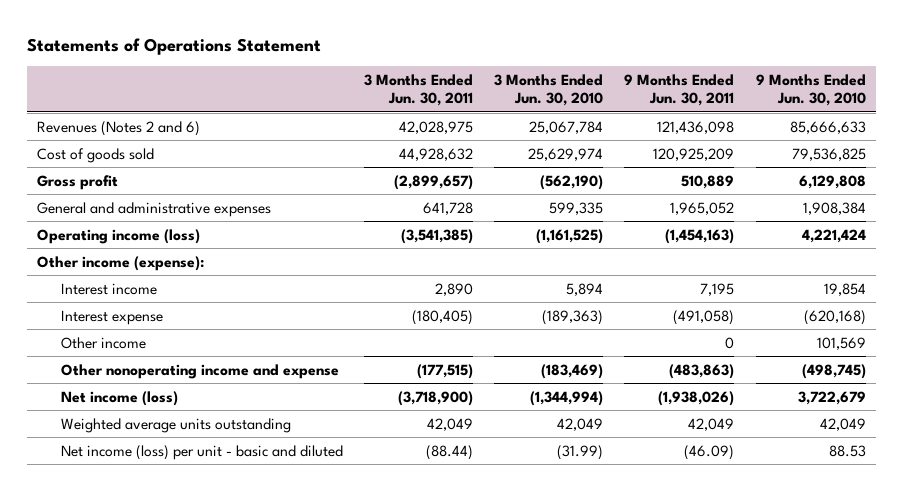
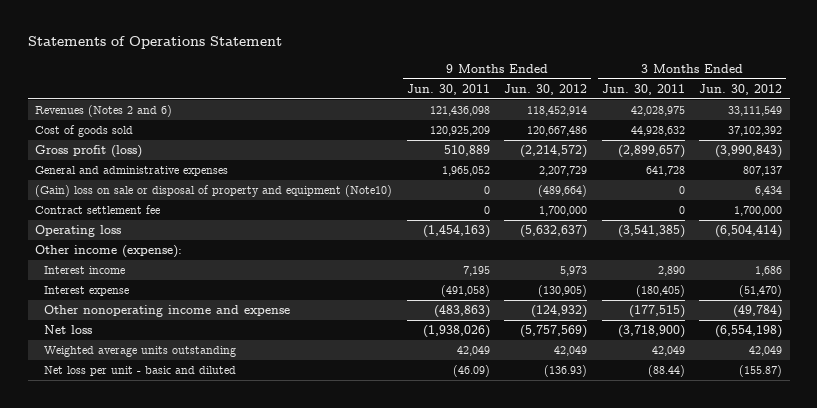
[494,74,604,107] 3 Months Ended Jun. 30, 2010 -> none
[755,74,866,107] 9 Months Ended Jun. 30, 2010 -> none
none -> [504,83,588,95] Jun. 30, 2012
none -> [699,83,783,95] Jun. 30, 2012
[37,174,119,190] Gross profit -> [35,145,143,159] Gross profit (loss)
none -> [35,185,393,198] (Gain) loss on sale or disposal of property and equipment (Note10)
none -> [35,205,161,215] Contract settlement fee
[37,228,201,244] Operating income (loss) -> [35,225,122,238] Operating loss
[60,336,146,349] Other income -> none
[60,390,178,406] Net income (loss) -> [43,325,92,335] Net loss
[60,444,343,460] Net income (loss) per unit - basic and diluted -> [43,366,236,377] Net loss per unit - basic and diluted

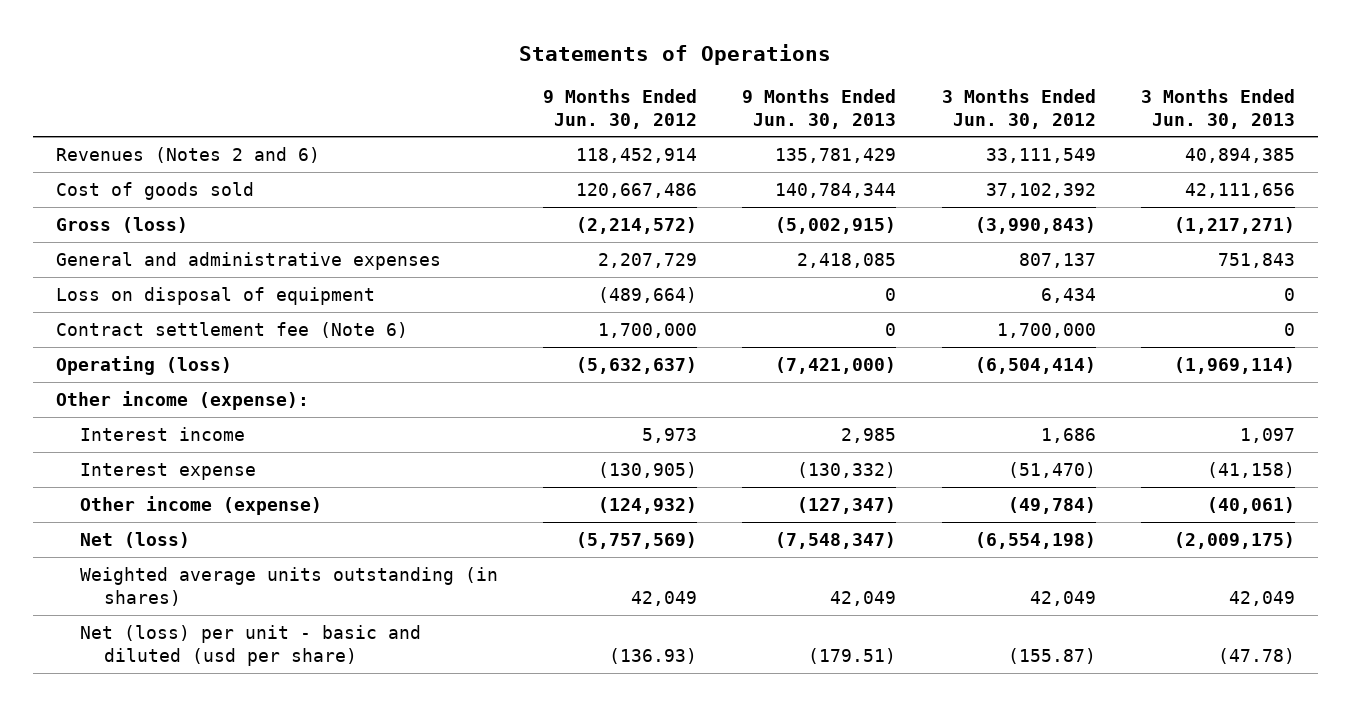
[27,36,282,50] Statements of Operations Statement -> [519,43,832,65] Statements of Operations
[406,83,490,95] Jun. 30, 2011 -> none
[601,83,685,95] Jun. 30, 2011 -> none
none -> [742,88,897,129] 9 Months Ended Jun. 30, 2013
none -> [1141,88,1296,129] 3 Months Ended Jun. 30, 2013
[35,145,143,159] Gross profit (loss) -> [55,216,188,233] Gross (loss)
[35,185,393,198] (Gain) loss on sale or disposal of property and equipment (Note10) -> [55,286,375,305] Loss on disposal of equipment
[35,205,161,215] Contract settlement fee -> [55,321,408,338] Contract settlement fee (Note 6)
[35,225,122,238] Operating loss -> [55,355,232,375] Operating (loss)
[43,305,290,318] Other nonoperating income and expense -> [79,495,322,515] Other income (expense)
[43,325,92,335] Net loss -> [79,531,190,548] Net (loss)
[43,346,236,358] Weighted average units outstanding -> [79,566,498,606] Weighted average units outstanding (in shares)
[43,366,236,377] Net loss per unit - basic and diluted -> [79,624,421,666] Net (loss) per unit - basic and diluted (usd per share)

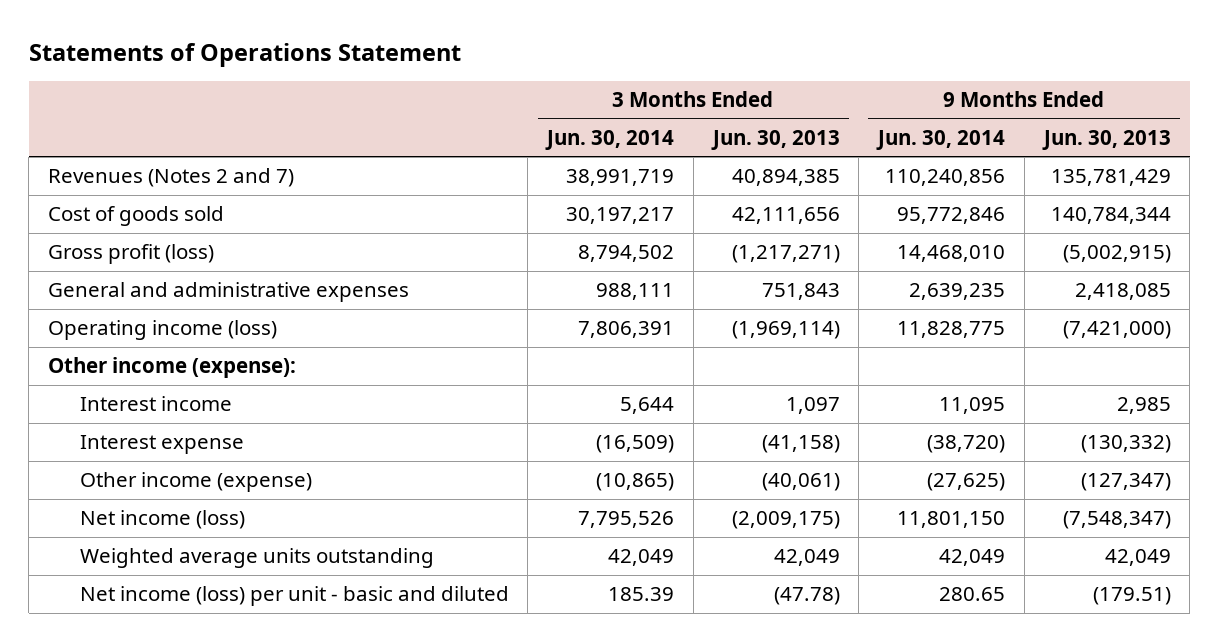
[519,43,832,65] Statements of Operations -> [28,42,461,67] Statements of Operations Statement
[543,88,698,129] 9 Months Ended Jun. 30, 2012 -> none
[941,88,1096,129] 3 Months Ended Jun. 30, 2012 -> none
none -> [545,129,675,150] Jun. 30, 2014
none -> [876,129,1006,150] Jun. 30, 2014
[55,146,320,163] Revenues (Notes 2 and 6) -> [48,168,295,188] Revenues (Notes 2 and 7)
[55,216,188,233] Gross (loss) -> [48,244,215,265] Gross profit (loss)
[55,286,375,305] Loss on disposal of equipment -> none
[55,321,408,338] Contract settlement fee (Note 6) -> none
[55,355,232,375] Operating (loss) -> [48,320,278,341] Operating income (loss)
[79,531,190,548] Net (loss) -> [79,510,245,530] Net income (loss)
[79,566,498,606] Weighted average units outstanding (in shares) -> [79,548,434,569] Weighted average units outstanding
[79,624,421,666] Net (loss) per unit - basic and diluted (usd per share) -> [79,586,509,607] Net income (loss) per unit - basic and diluted

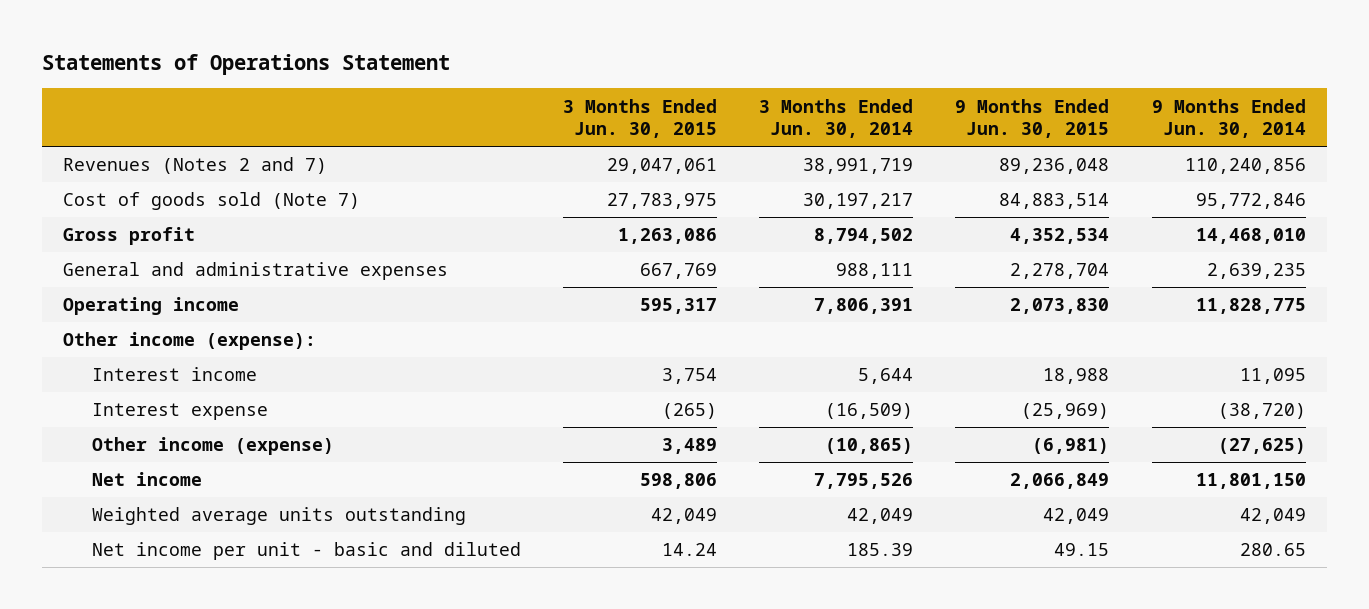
[710,129,840,150] Jun. 30, 2013 -> none
[1041,129,1171,150] Jun. 30, 2013 -> none
none -> [563,98,718,138] 3 Months Ended Jun. 30, 2015
none -> [955,98,1110,138] 9 Months Ended Jun. 30, 2015
[48,206,225,227] Cost of goods sold -> [63,192,361,211] Cost of goods sold (Note 7)
[48,244,215,265] Gross profit (loss) -> [63,227,196,246] Gross profit
[48,320,278,341] Operating income (loss) -> [63,297,240,316] Operating income
[79,510,245,530] Net income (loss) -> [91,472,202,487] Net income
[79,586,509,607] Net income (loss) per unit - basic and diluted -> [91,542,521,561] Net income per unit - basic and diluted

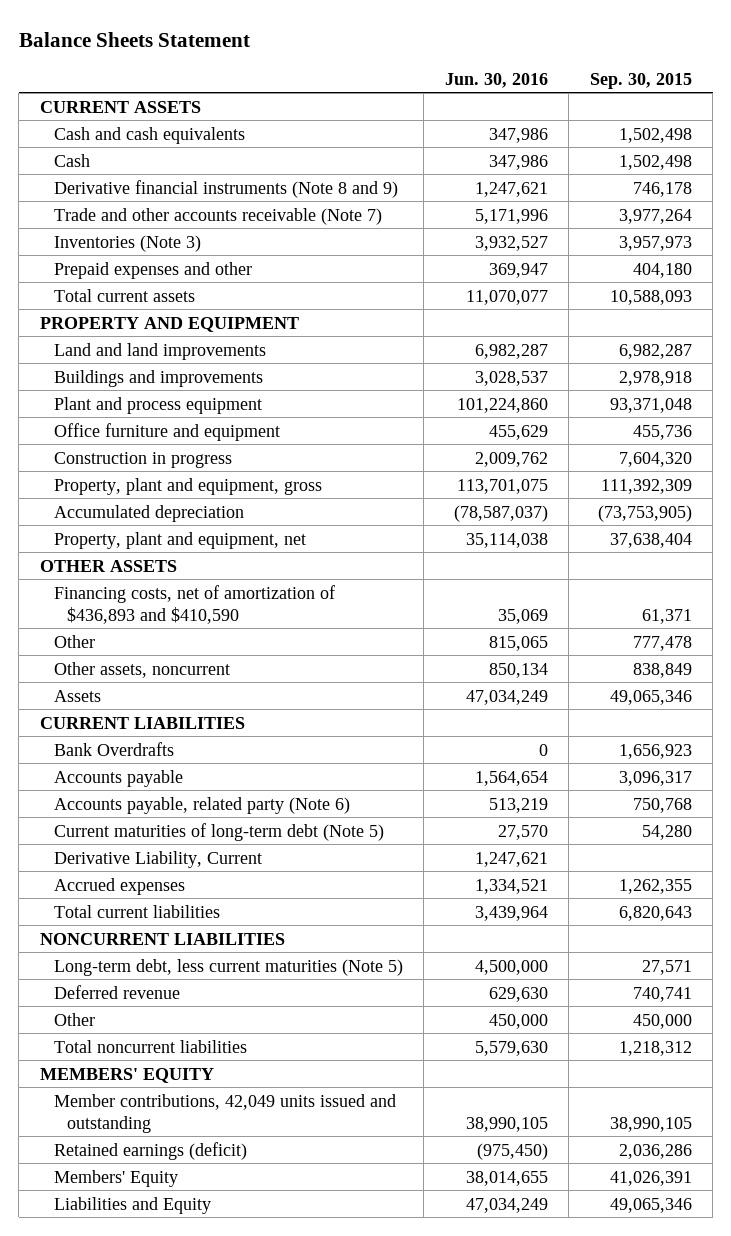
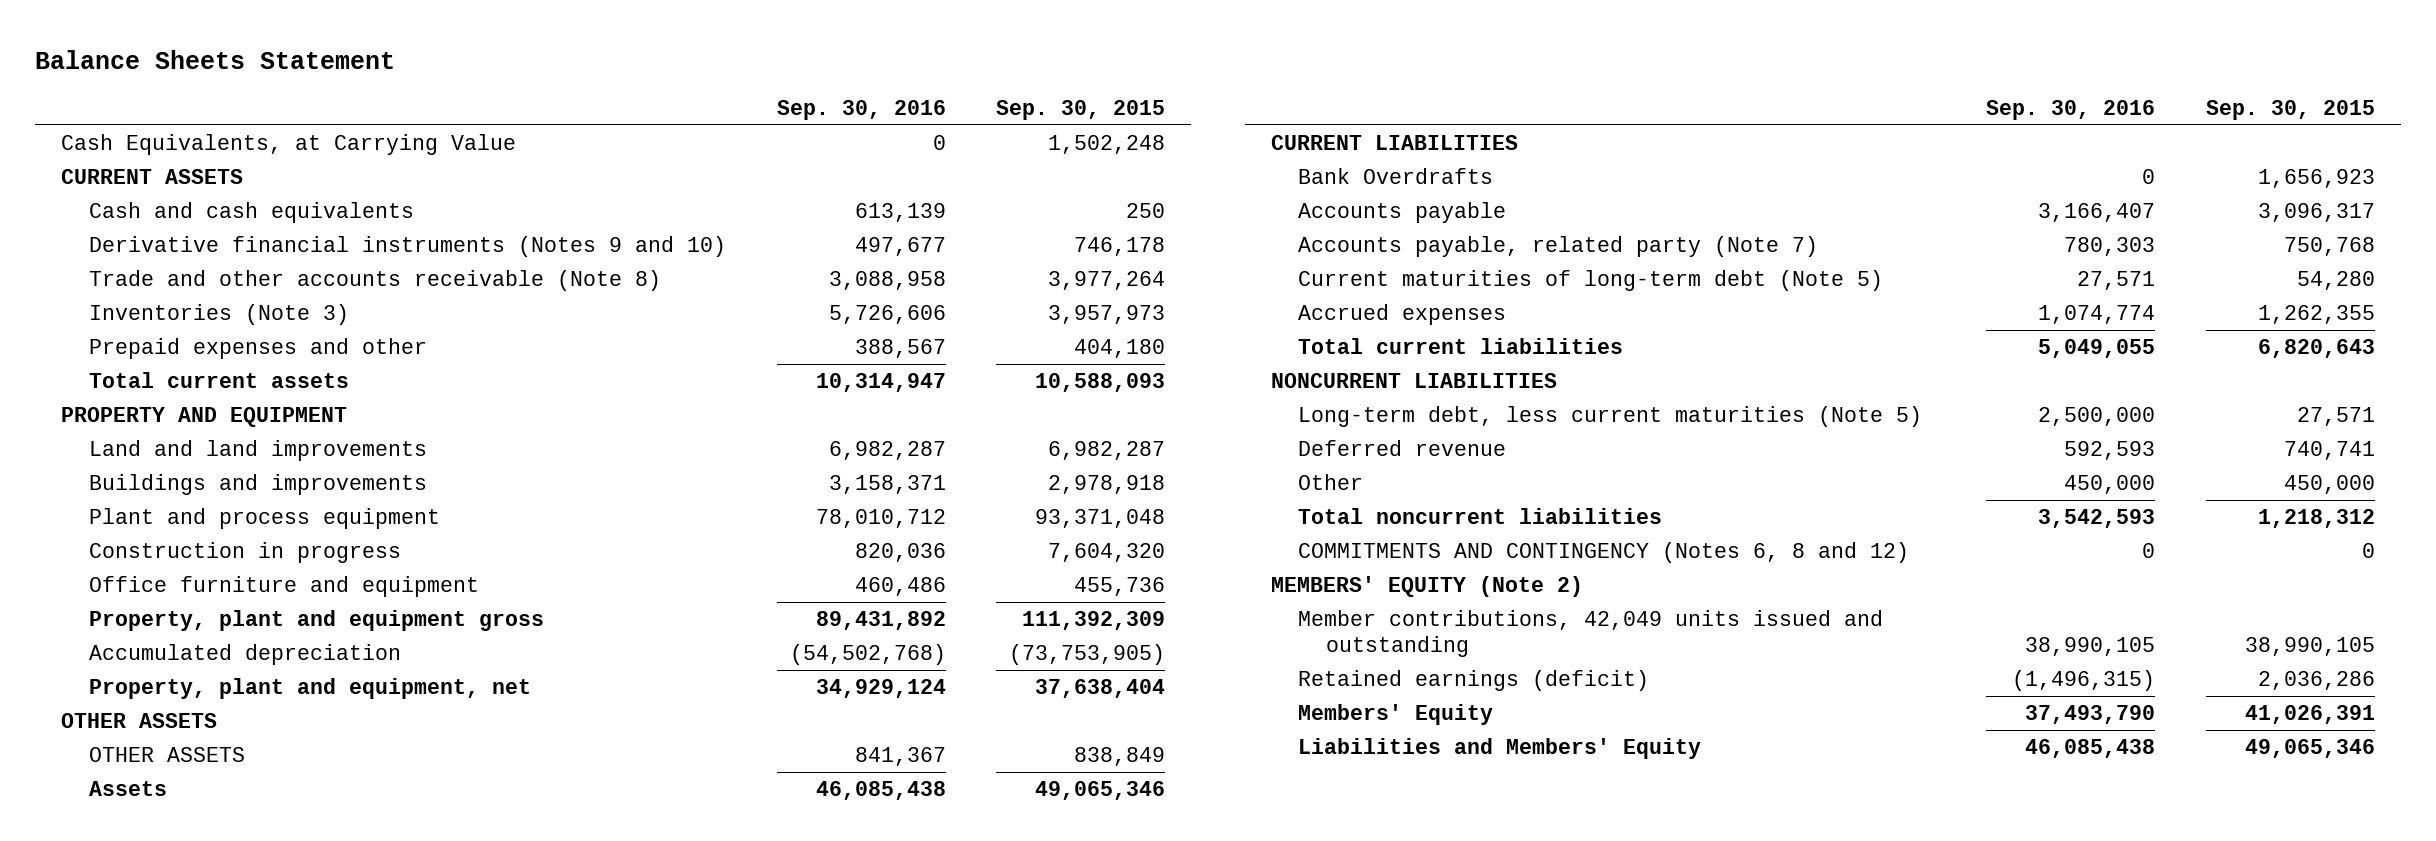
[444,72,548,88] Jun. 30, 2016 -> none
none -> [776,99,946,120] Sep. 30, 2016
none -> [60,134,516,156] Cash Equivalents, at Carrying Value
[53,153,90,167] Cash -> none
[618,127,692,143] 1,502,498 -> [1126,203,1166,219] 250
[53,179,398,198] Derivative financial instruments (Note 8 and 9) -> [88,236,726,258] Derivative financial instruments (Notes 9 and 10)
[53,207,382,225] Trade and other accounts receivable (Note 7) -> [88,270,661,292] Trade and other accounts receivable (Note 8)
[53,422,280,441] Office furniture and equipment -> [88,576,479,598] Office furniture and equipment
[53,477,322,495] Property, plant and equipment, gross -> [88,610,544,632] Property, plant and equipment gross
[53,584,335,624] Financing costs, net of amortization of $436,893 and $410,590 -> none
[53,661,230,678] Other assets, noncurrent -> none
[53,634,95,648] Other -> [88,747,245,763] OTHER ASSETS
[632,635,692,651] 777,478 -> [1074,747,1166,767] 838,849
[53,796,350,814] Accounts payable, related party (Note 6) -> [1298,236,1819,258] Accounts payable, related party (Note 7)
[53,850,262,868] Derivative Liability, Current -> none
none -> [1298,542,1910,564] COMMITMENTS AND CONTINGENCY (Notes 6, 8 and 12)
[39,1067,214,1083] MEMBERS' EQUITY -> [1270,576,1583,598] MEMBERS' EQUITY (Note 2)
[53,1196,211,1214] Liabilities and Equity -> [1298,738,1702,760] Liabilities and Members' Equity

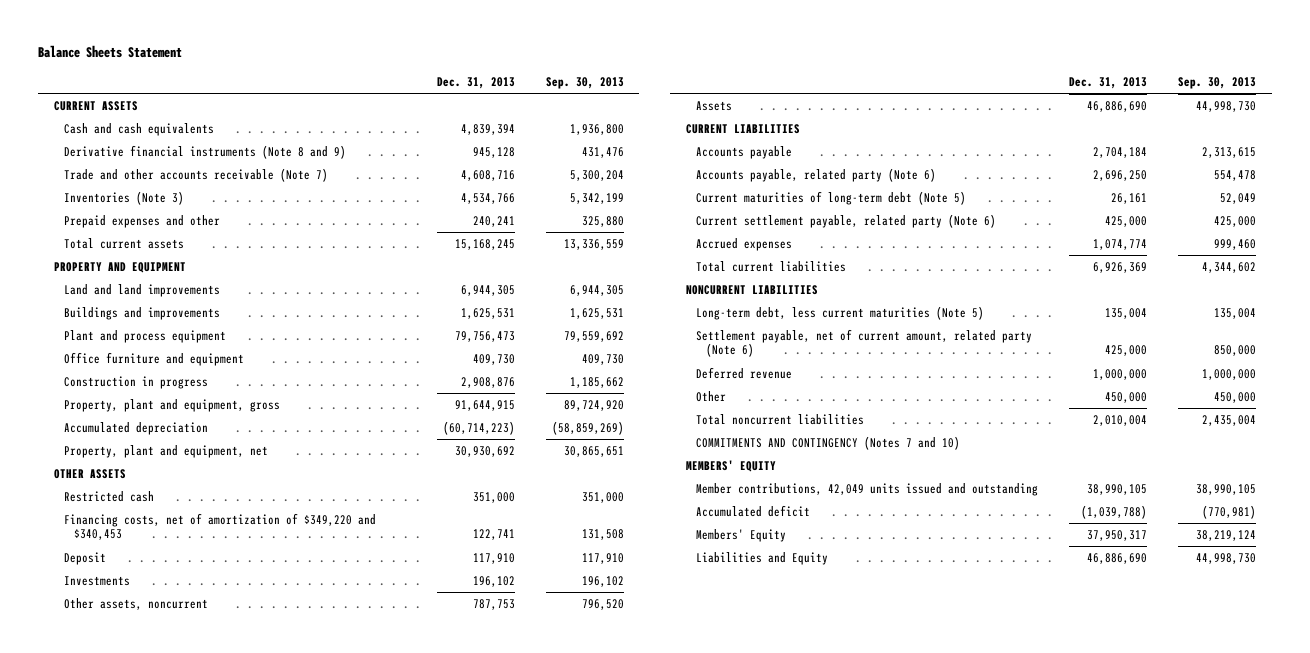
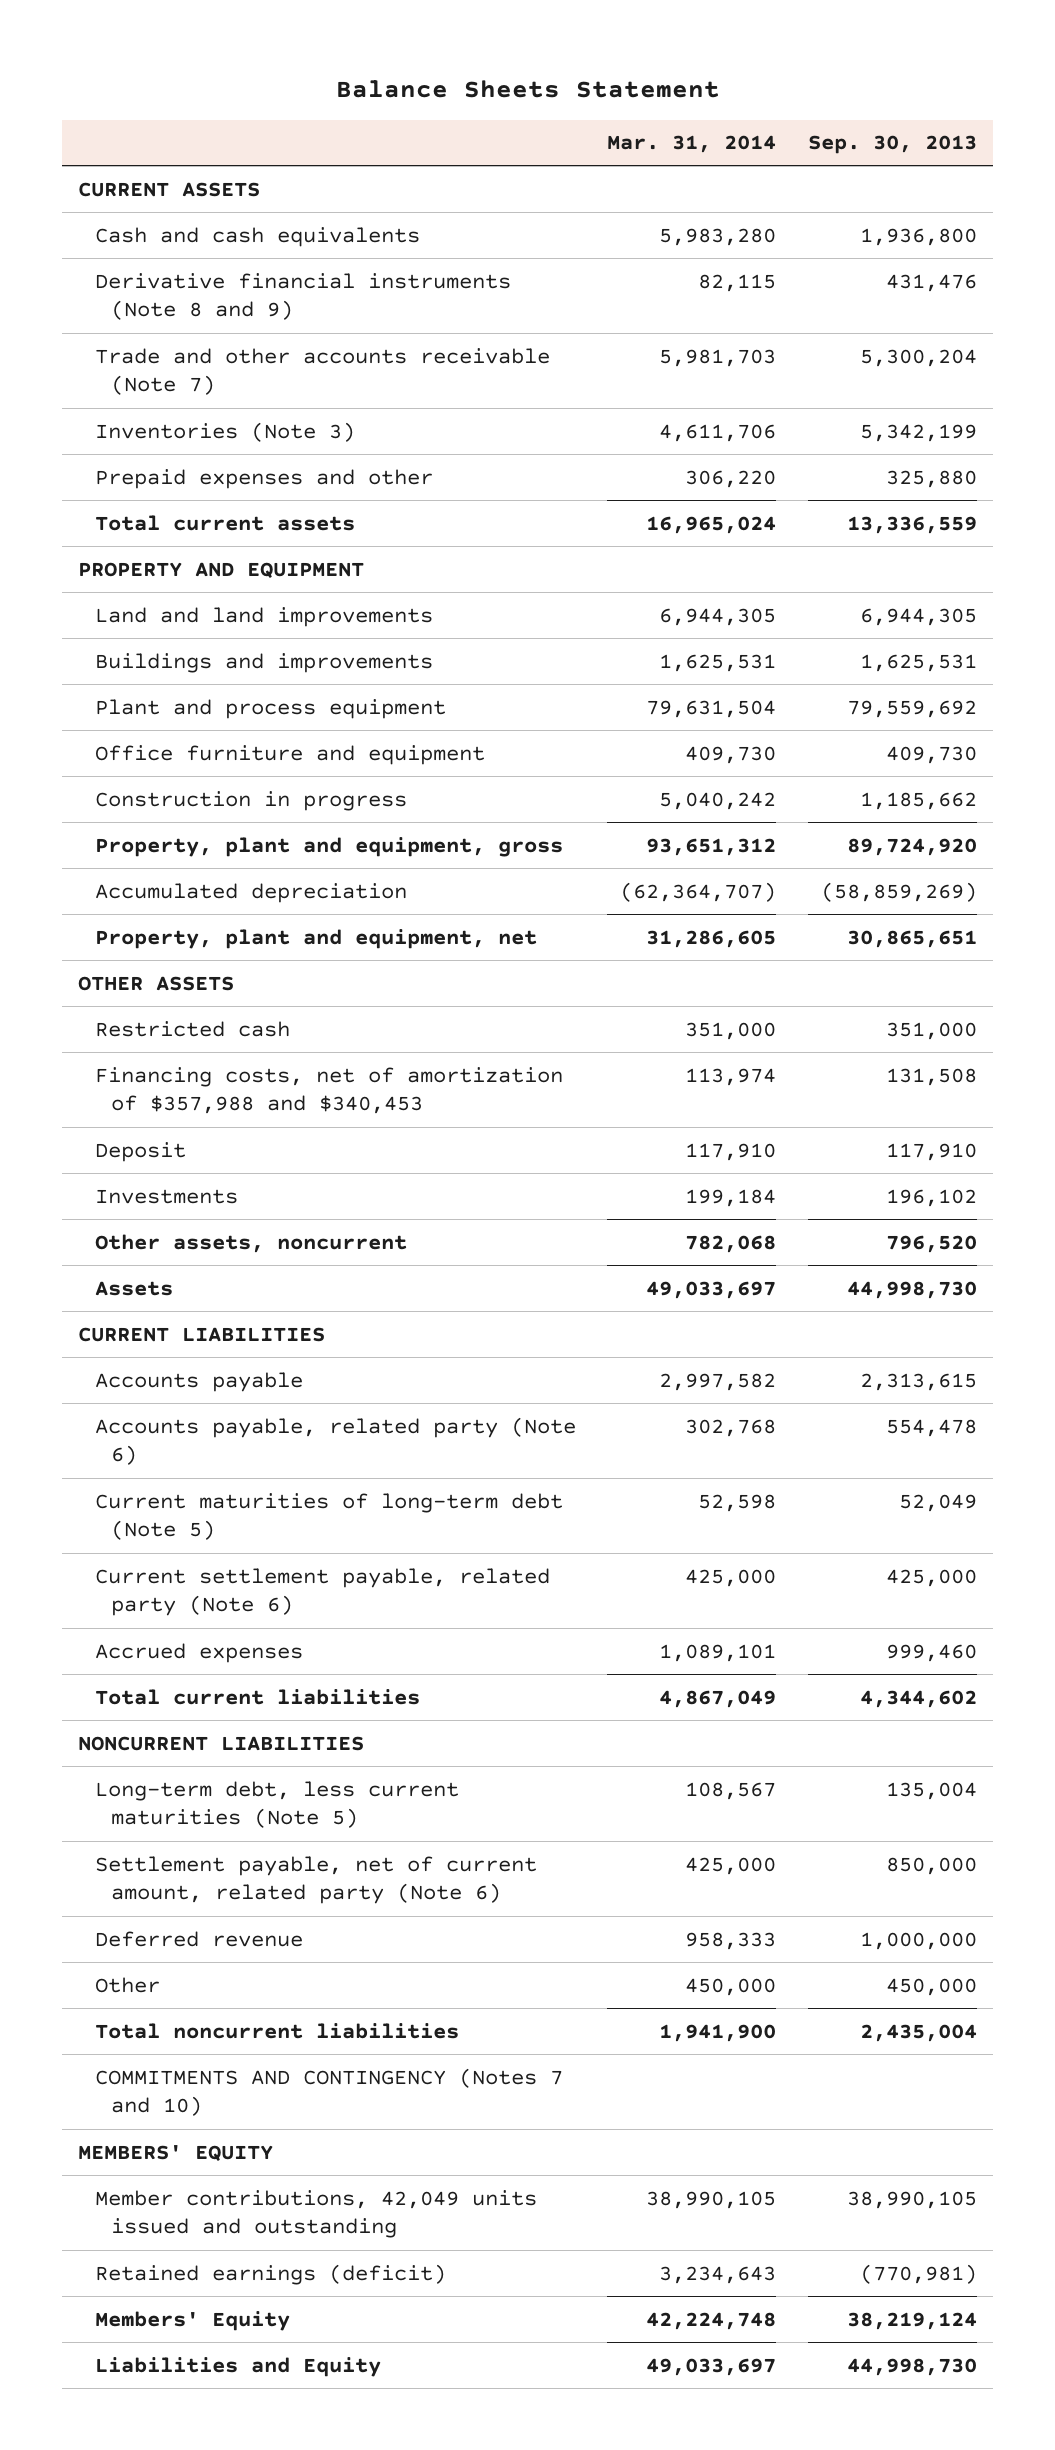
[436,76,515,89] Dec. 31, 2013 -> none
none -> [607,135,777,154] Mar. 31, 2014
[63,513,376,541] Financing costs, net of amortization of $349,220 and $340,453 -> [94,1066,563,1115] Financing costs, net of amortization of $357,988 and $340,453
[695,505,810,518] Accumulated deficit -> [94,2263,446,2285] Retained earnings (deficit)

